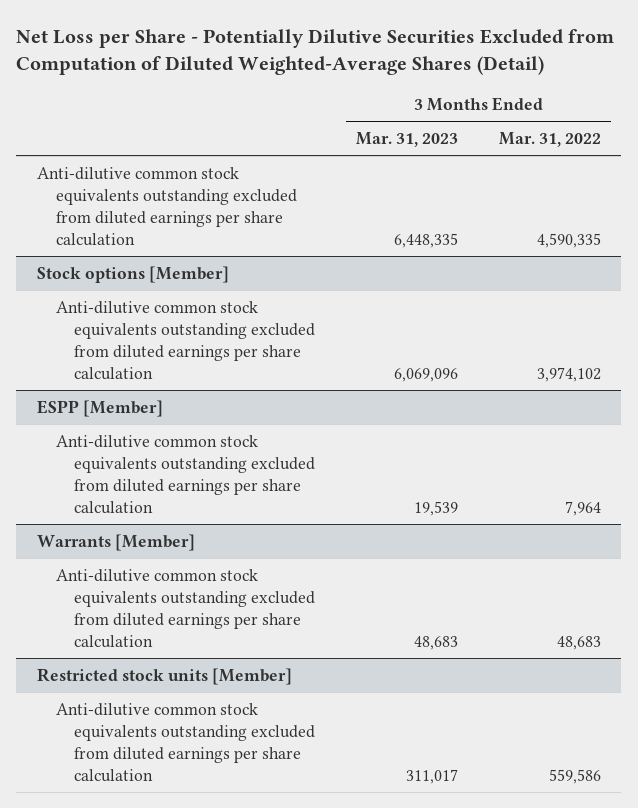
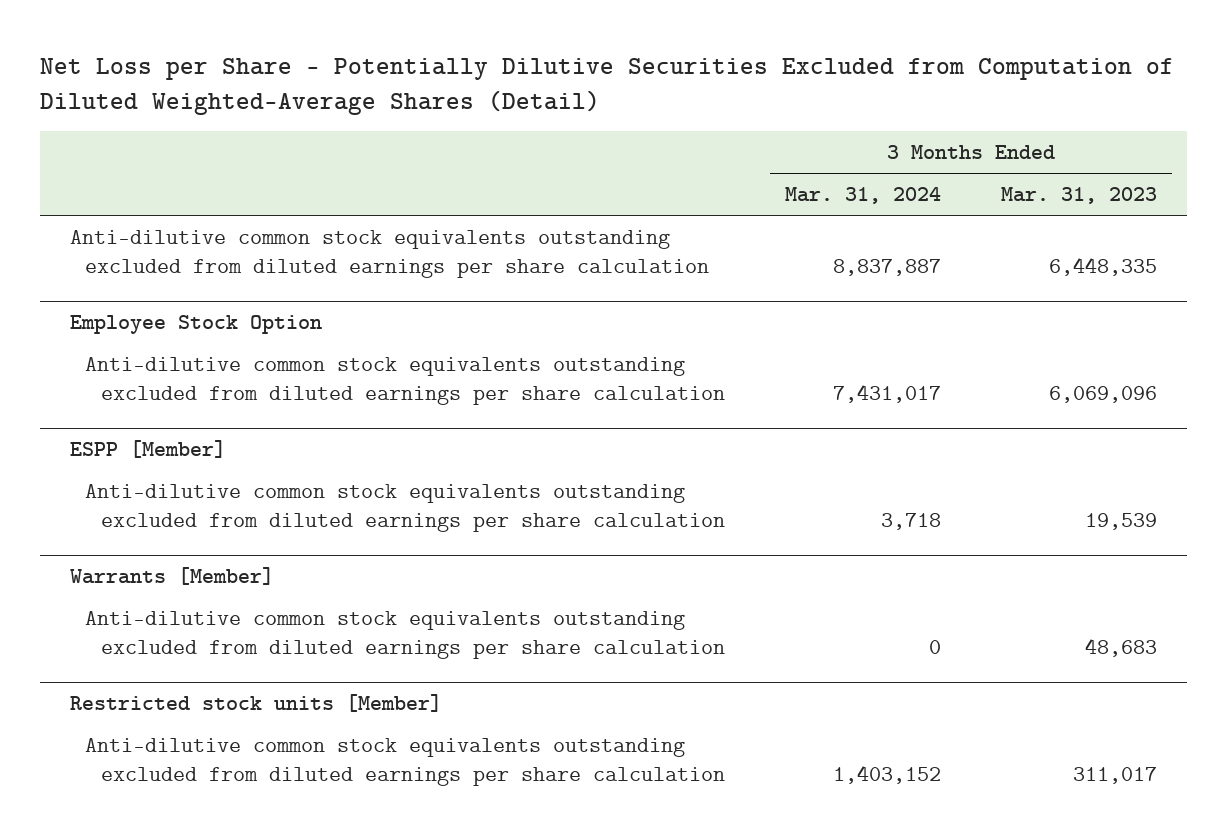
[499,131,602,147] Mar. 31, 2022 -> none
none -> [785,187,942,205] Mar. 31, 2024
[36,265,229,283] Stock options [Member] -> [69,315,322,335] Employee Stock Option

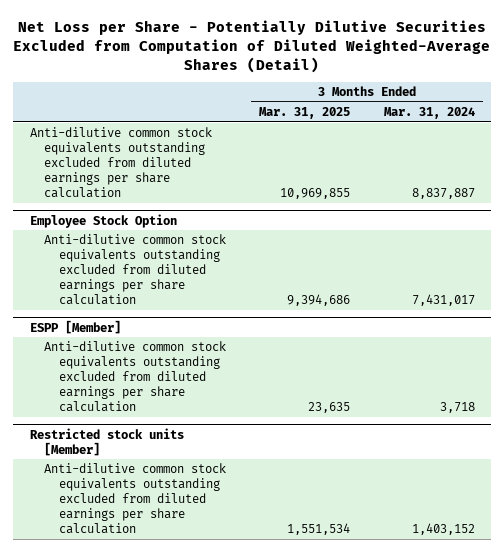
[1001,187,1158,205] Mar. 31, 2023 -> none
none -> [259,107,351,120] Mar. 31, 2025
[69,567,274,586] Warrants [Member] -> none
[85,610,726,659] Anti-dilutive common stock equivalents outstanding excluded from diluted earnings per share calculation -> none

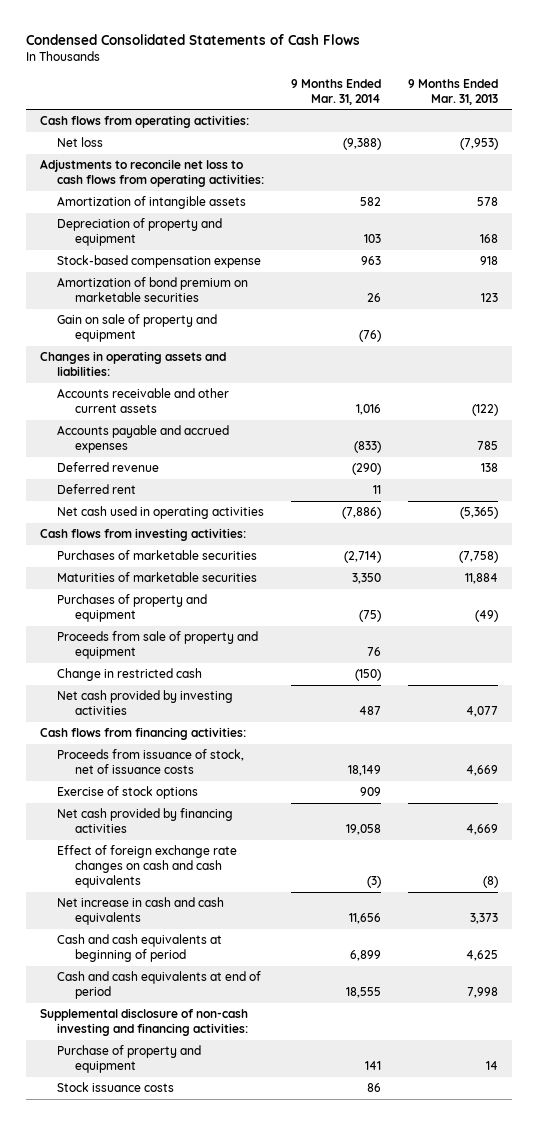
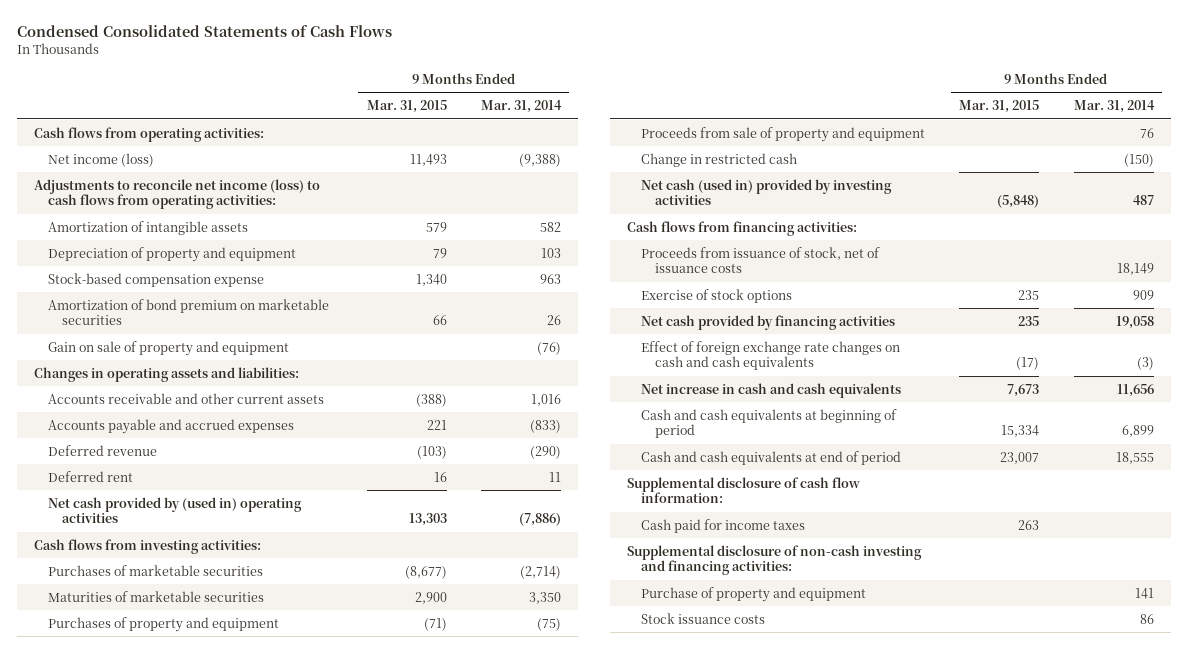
[408,78,499,105] 9 Months Ended Mar. 31, 2013 -> none
none -> [366,100,447,114] Mar. 31, 2015
[57,137,104,148] Net loss -> [48,152,155,167] Net income (loss)
[39,159,265,188] Adjustments to reconcile net loss to cash flows from operating activities: -> [34,178,321,210] Adjustments to reconcile net income (loss) to cash flows from operating activities:
[57,506,265,520] Net cash used in operating activities -> [48,496,303,524] Net cash provided by (used in) operating activities
[57,690,234,716] Net cash provided by investing activities -> [641,178,893,206] Net cash (used in) provided by investing activities
none -> [627,476,861,504] Supplemental disclosure of cash flow information:
none -> [641,518,806,533] Cash paid for income taxes

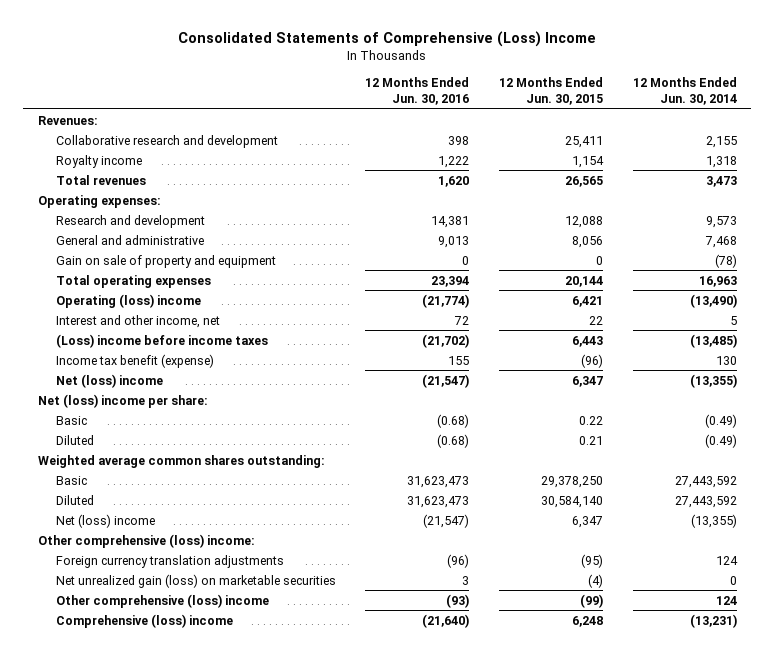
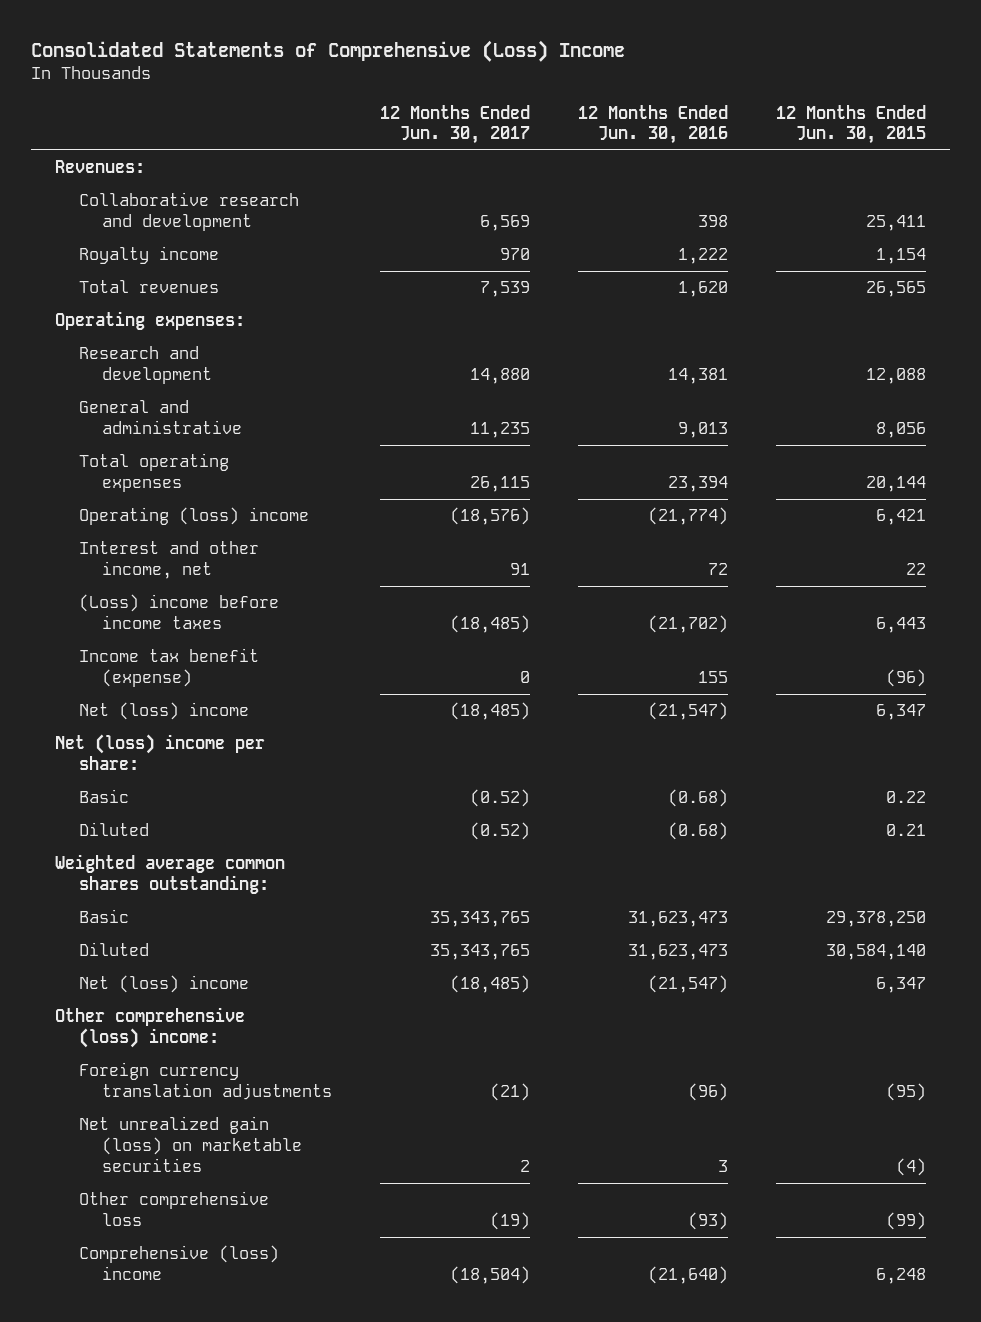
[632,76,737,106] 12 Months Ended Jun. 30, 2014 -> none
none -> [380,104,531,145] 12 Months Ended Jun. 30, 2017
[55,254,276,268] Gain on sale of property and equipment -> none
[55,593,269,608] Other comprehensive (loss) income -> [78,1191,269,1227] Other comprehensive loss

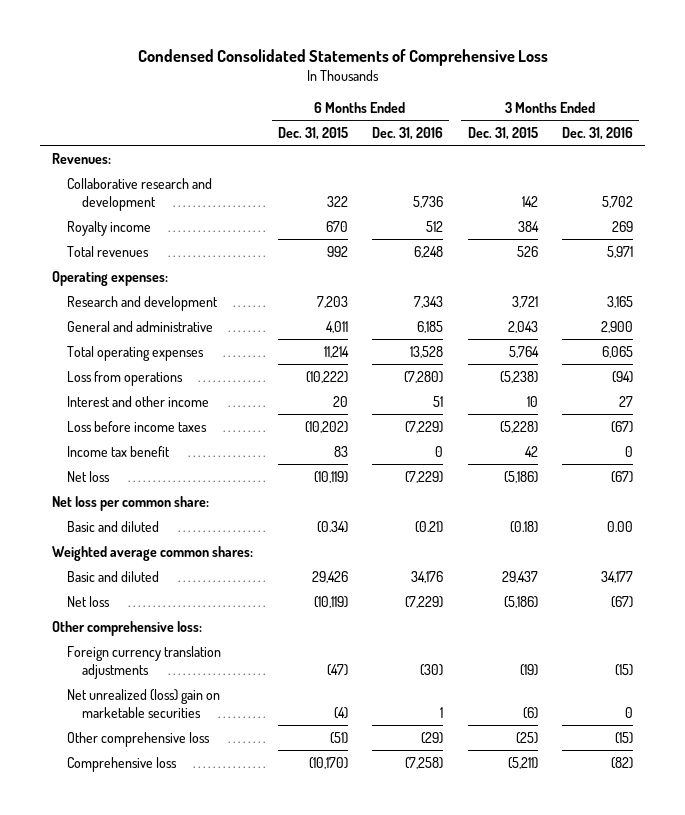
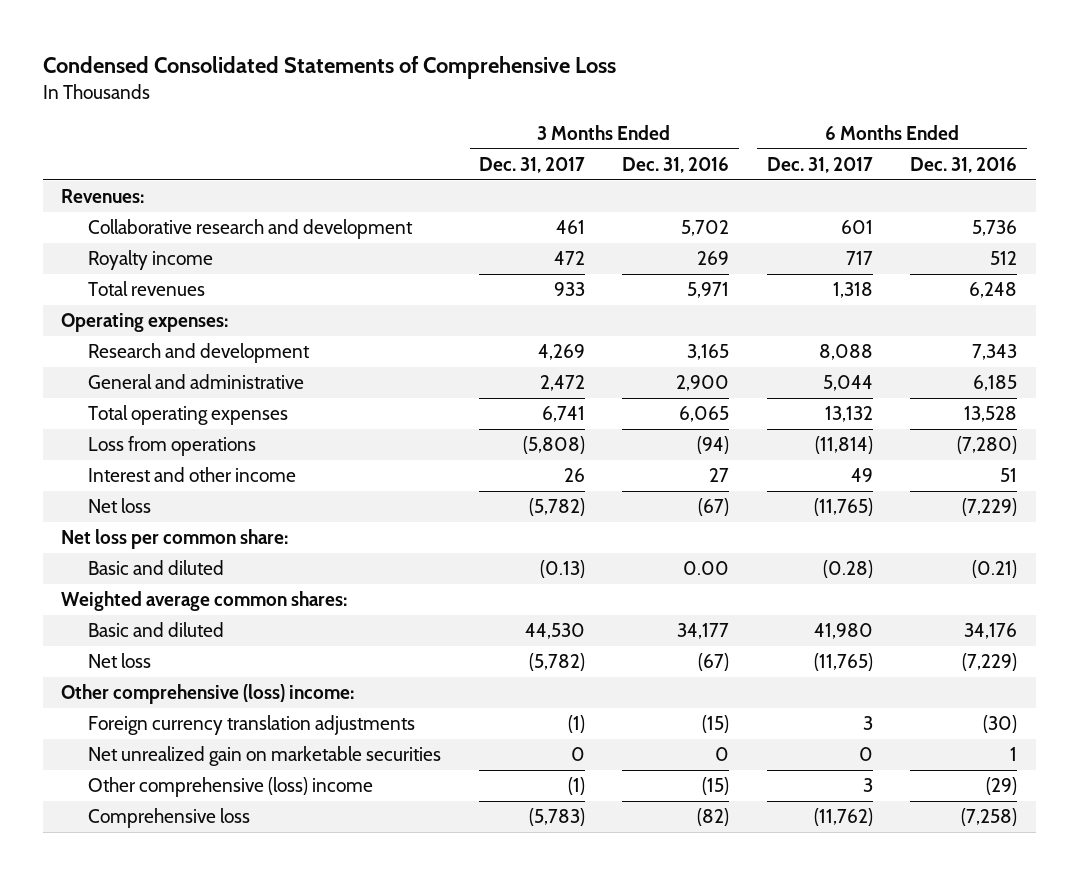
[277,126,348,140] Dec. 31, 2015 -> none
[467,126,538,140] Dec. 31, 2015 -> none
none -> [478,156,585,173] Dec. 31, 2017
none -> [766,156,873,173] Dec. 31, 2017
[67,420,208,432] Loss before income taxes -> none
[67,445,171,457] Income tax benefit -> none
[52,620,203,636] Other comprehensive loss: -> [61,684,355,705] Other comprehensive (loss) income:
[67,688,221,718] Net unrealized (loss) gain on marketable securities -> [88,746,442,767] Net unrealized gain on marketable securities
[67,731,211,747] Other comprehensive loss -> [88,777,374,798] Other comprehensive (loss) income

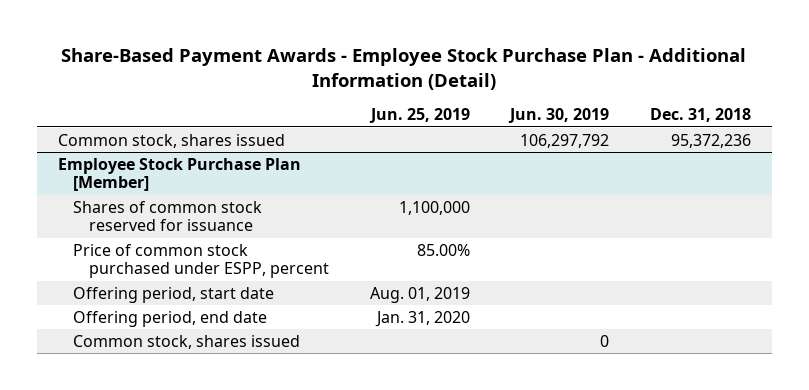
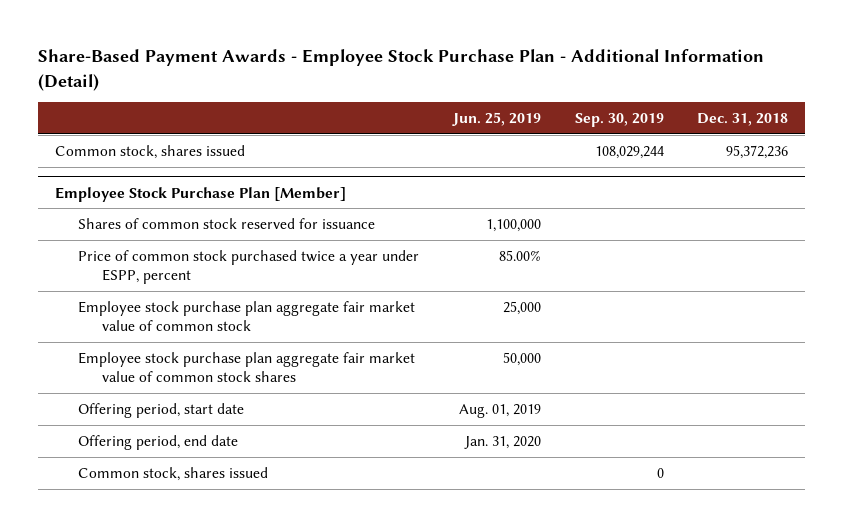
[508,108,610,124] Jun. 30, 2019 -> none
none -> [574,113,664,128] Sep. 30, 2019
[73,243,330,279] Price of common stock purchased under ESPP, percent -> [78,249,420,285] Price of common stock purchased twice a year under ESPP, percent
none -> [78,300,416,332] Employee stock purchase plan aggregate fair market value of common stock
none -> [78,351,416,383] Employee stock purchase plan aggregate fair market value of common stock shares

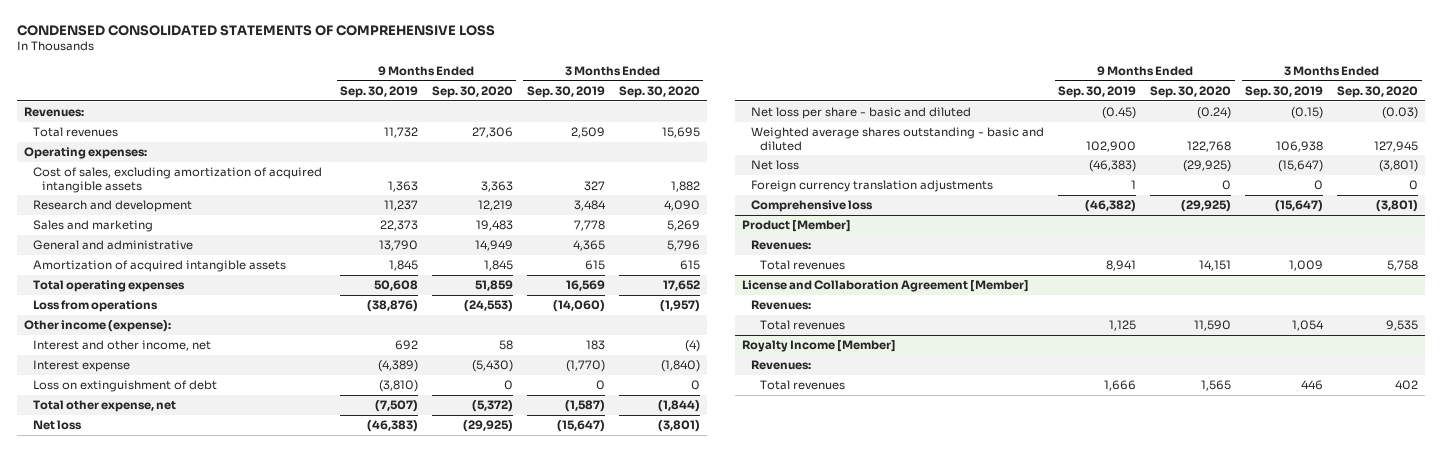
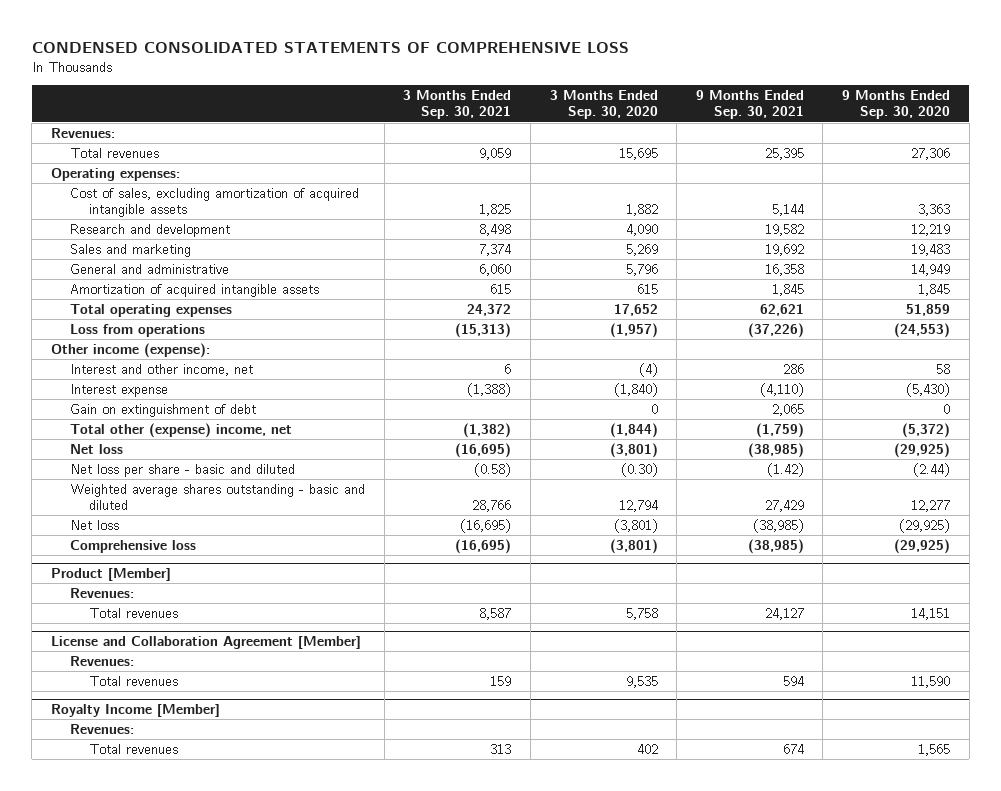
[340,85,419,98] Sep. 30, 2019 -> none
[526,85,605,98] Sep. 30, 2019 -> none
none -> [403,90,512,120] 3 Months Ended Sep. 30, 2021
none -> [695,90,804,120] 9 Months Ended Sep. 30, 2021
[33,379,218,392] Loss on extinguishment of debt -> [69,403,256,417] Gain on extinguishment of debt
[33,399,177,412] Total other expense, net -> [69,422,292,438] Total other (expense) income, net
[1197,106,1232,119] (0.24) -> [913,462,951,477] (2.44)
[1382,106,1419,119] (0.03) -> [620,462,658,477] (0.30)
[1187,140,1232,152] 122,768 -> [911,499,951,512] 12,277
[1374,140,1419,152] 127,945 -> [618,499,658,512] 12,794
[751,179,994,192] Foreign currency translation adjustments -> none

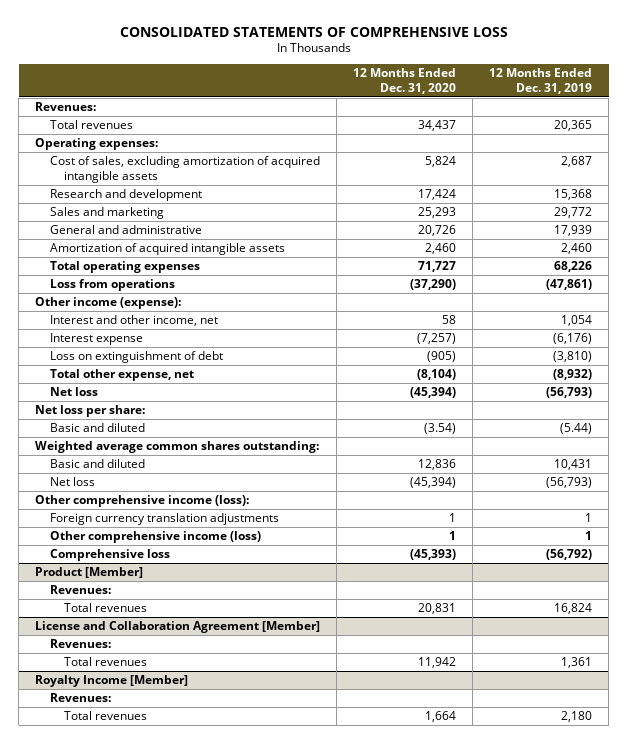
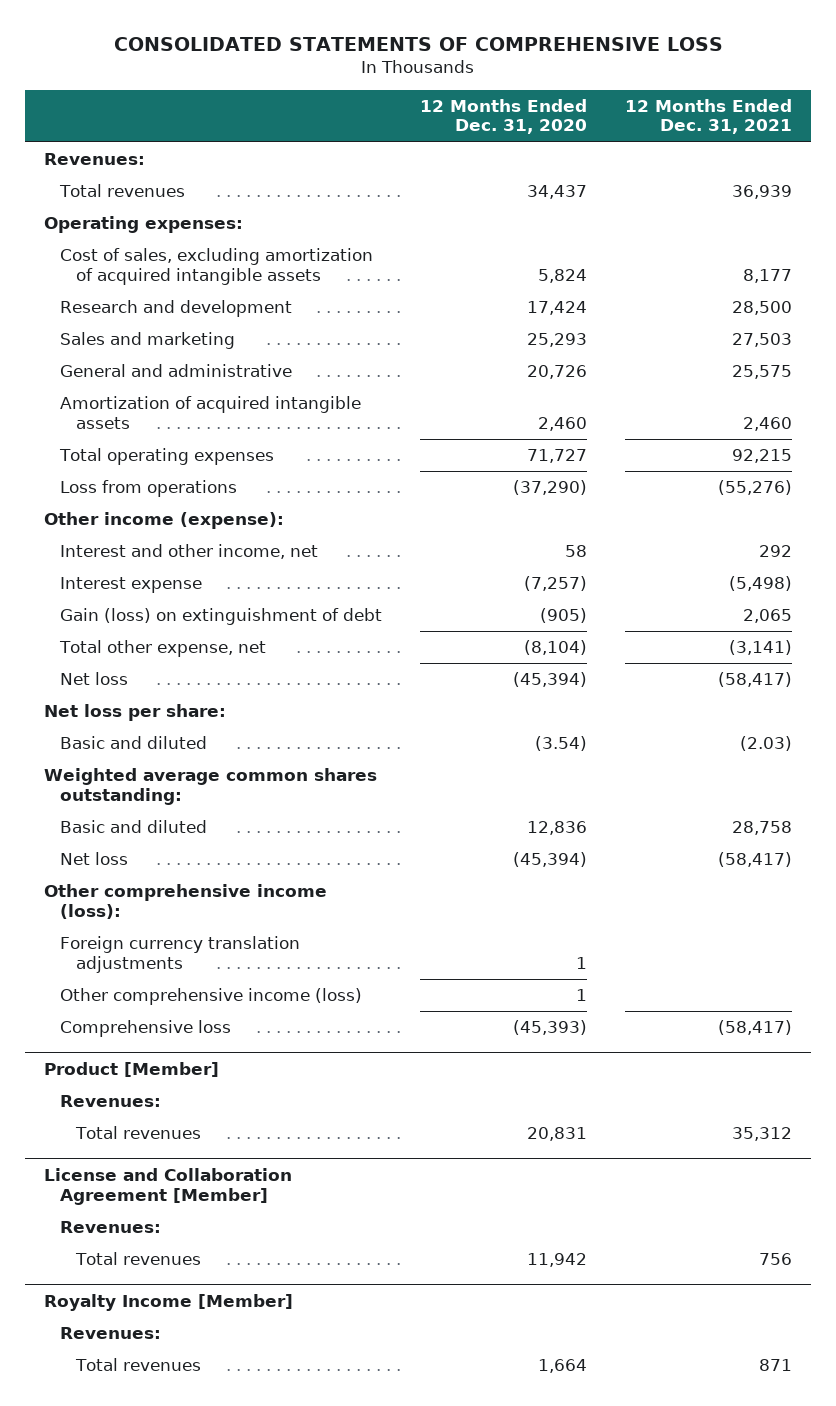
[489,68,593,94] 12 Months Ended Dec. 31, 2019 -> none
none -> [624,98,792,135] 12 Months Ended Dec. 31, 2021
[49,351,223,364] Loss on extinguishment of debt -> [59,608,382,626] Gain (loss) on extinguishment of debt

